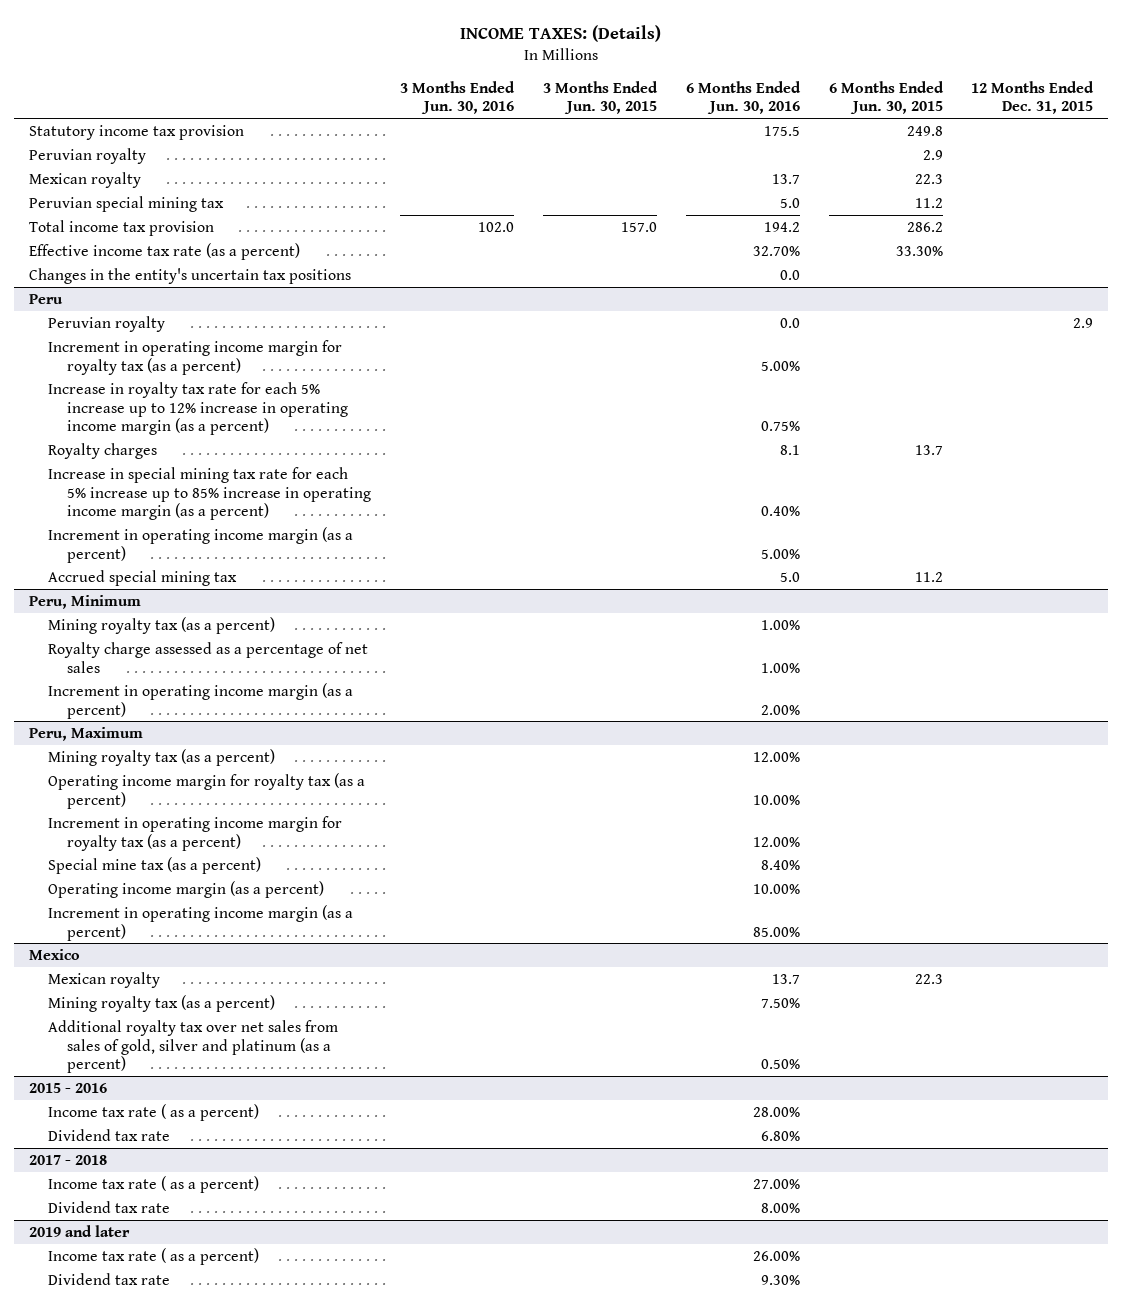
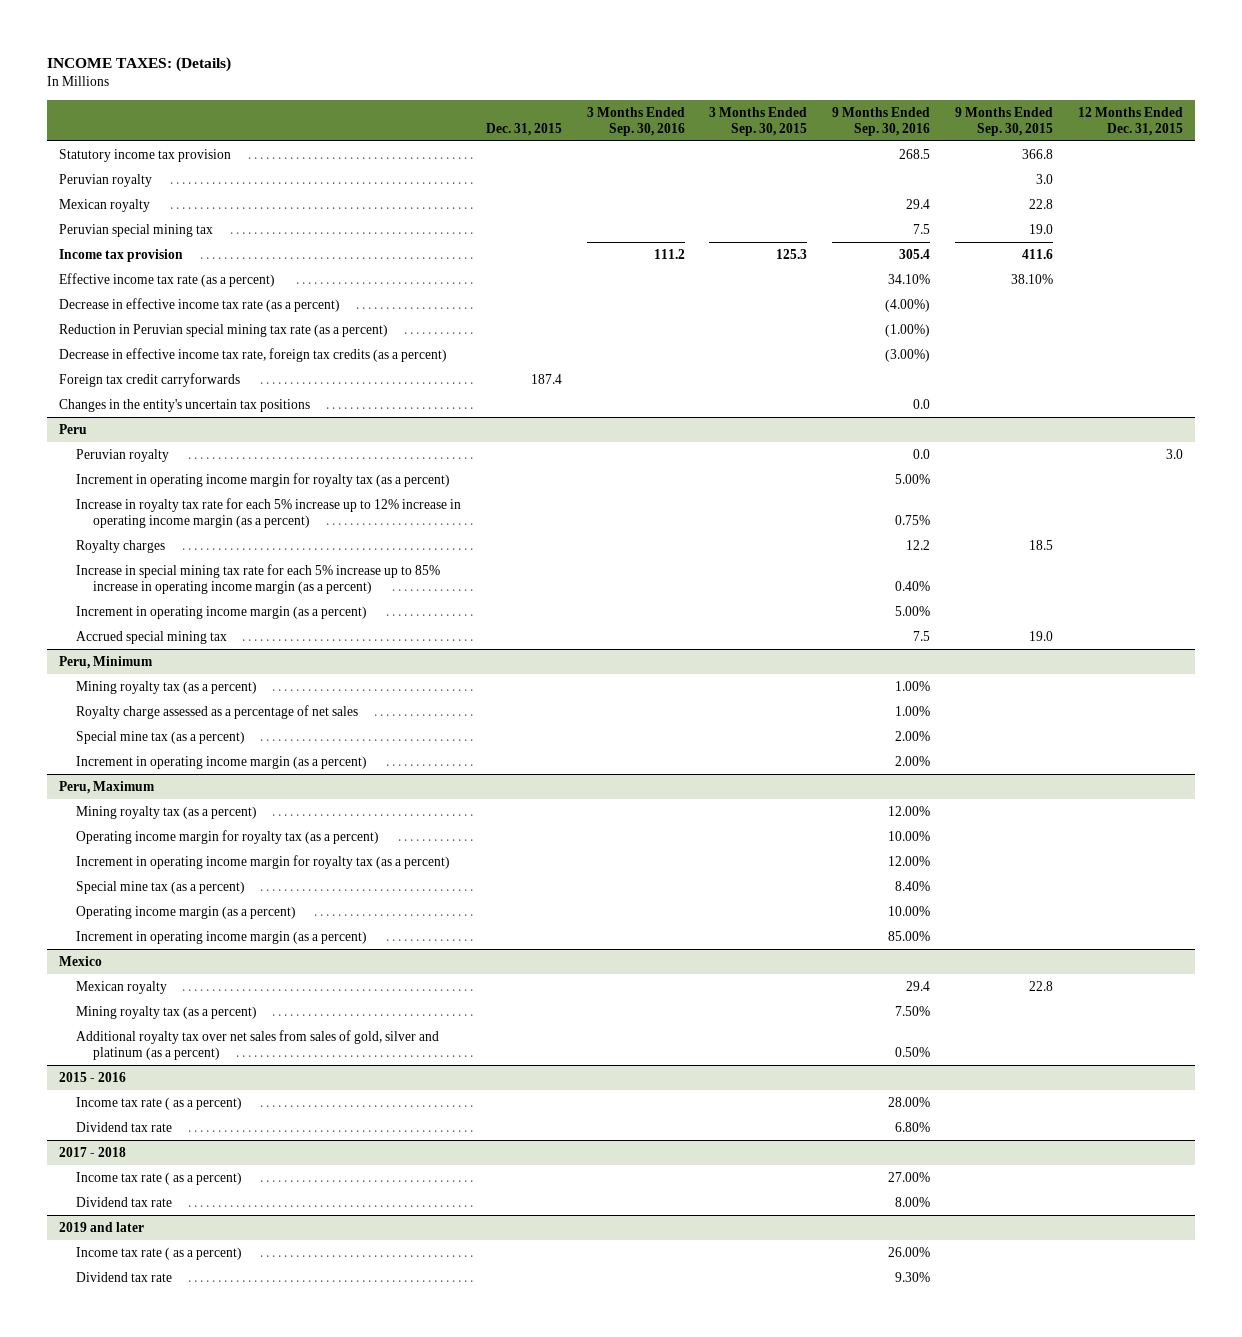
[400,80,516,115] 3 Months Ended Jun. 30, 2016 -> none
[542,80,658,115] 3 Months Ended Jun. 30, 2015 -> none
[685,80,801,115] 6 Months Ended Jun. 30, 2016 -> none
[828,80,944,115] 6 Months Ended Jun. 30, 2015 -> none
none -> [485,122,562,136] Dec. 31, 2015
none -> [586,106,685,136] 3 Months Ended Sep. 30, 2016
none -> [709,106,808,136] 3 Months Ended Sep. 30, 2015
none -> [832,106,931,136] 9 Months Ended Sep. 30, 2016
none -> [955,106,1054,136] 9 Months Ended Sep. 30, 2015
[28,219,214,236] Total income tax provision -> [59,249,184,263] Income tax provision
none -> [59,298,341,313] Decrease in effective income tax rate (as a percent)
none -> [59,324,389,338] Reduction in Peruvian special mining tax rate (as a percent)
none -> [59,348,448,363] Decrease in effective income tax rate, foreign tax credits (as a percent)
none -> [59,373,241,388] Foreign tax credit carryforwards
[1073,317,1094,328] 2.9 -> [1166,449,1184,460] 3.0
none -> [75,731,245,745] Special mine tax (as a percent)

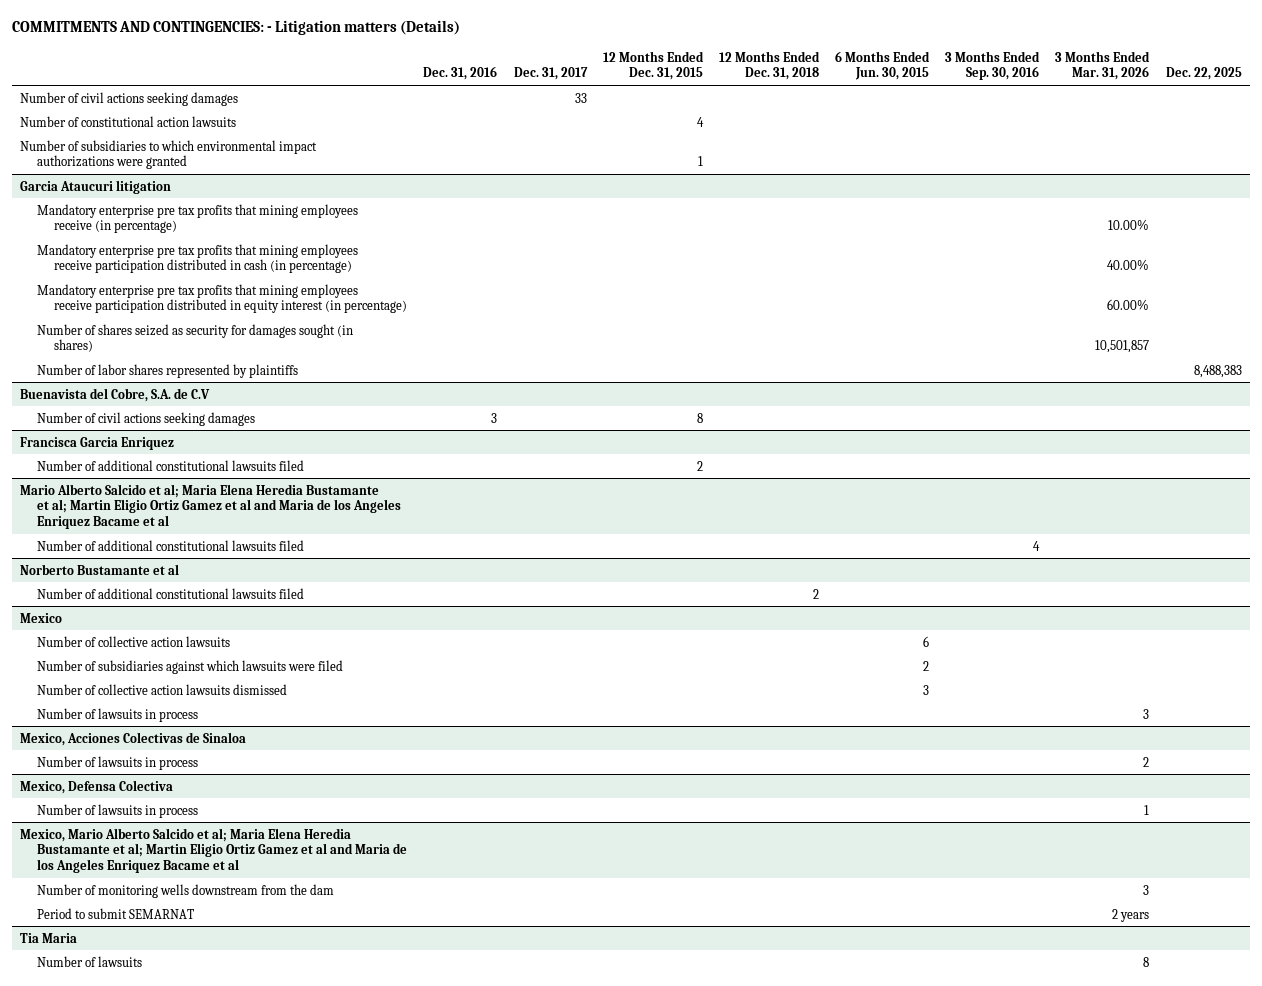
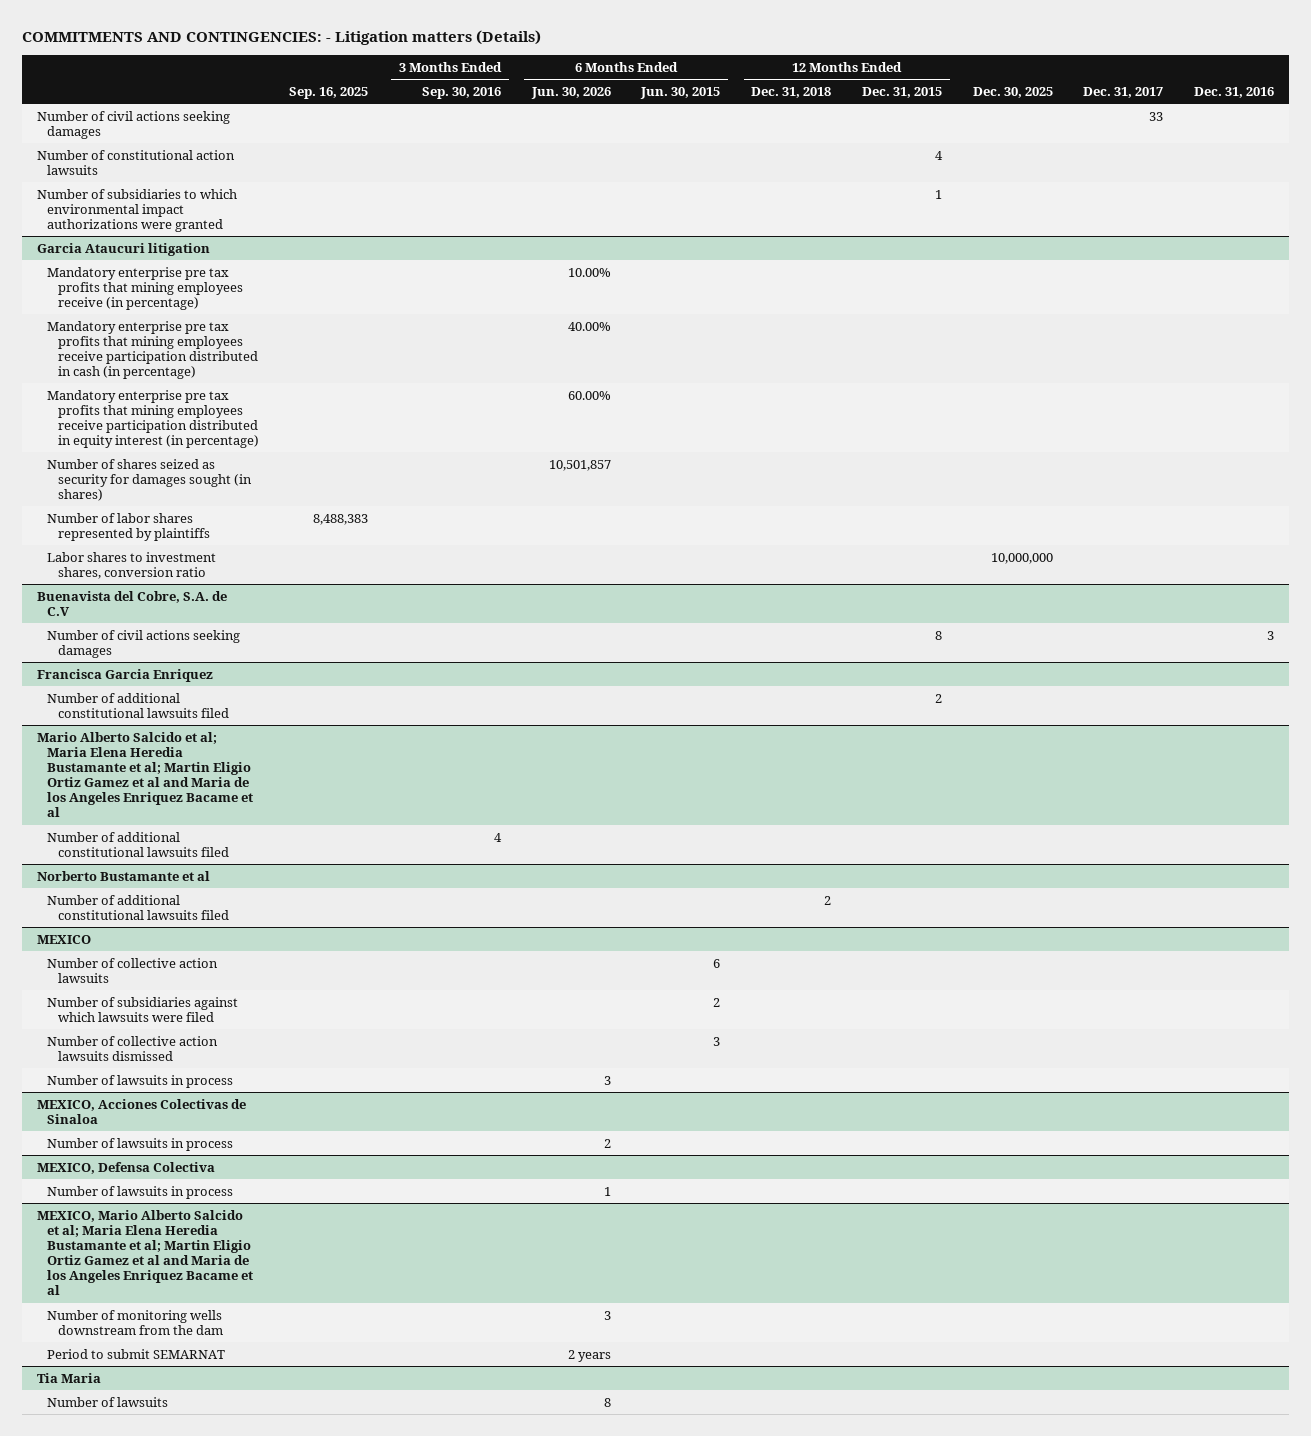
[1055,50,1151,81] 3 Months Ended Mar. 31, 2026 -> none
[1165,67,1242,81] Dec. 22, 2025 -> none
none -> [289,86,369,99] Sep. 16, 2025
none -> [530,86,611,99] Jun. 30, 2026
none -> [972,86,1053,98] Dec. 30, 2025
none -> [47,551,217,579] Labor shares to investment shares, conversion ratio
[20,612,63,623] Mexico -> [37,934,92,944] MEXICO
[20,731,247,746] Mexico, Acciones Colectivas de Sinaloa -> [37,1098,247,1124] MEXICO, Acciones Colectivas de Sinaloa
[20,779,174,794] Mexico, Defensa Colectiva -> [37,1161,216,1174] MEXICO, Defensa Colectiva
[20,827,408,873] Mexico, Mario Alberto Salcido et al; Maria Elena Heredia Bustamante et al; Martin Eligio Ortiz Gamez et al and Maria de los Angeles Enriquez Bacame et al -> [37,1209,254,1296] MEXICO, Mario Alberto Salcido et al; Maria Elena Heredia Bustamante et al; Martin Eligio Ortiz Gamez et al and Maria de los Angeles Enriquez Bacame et al

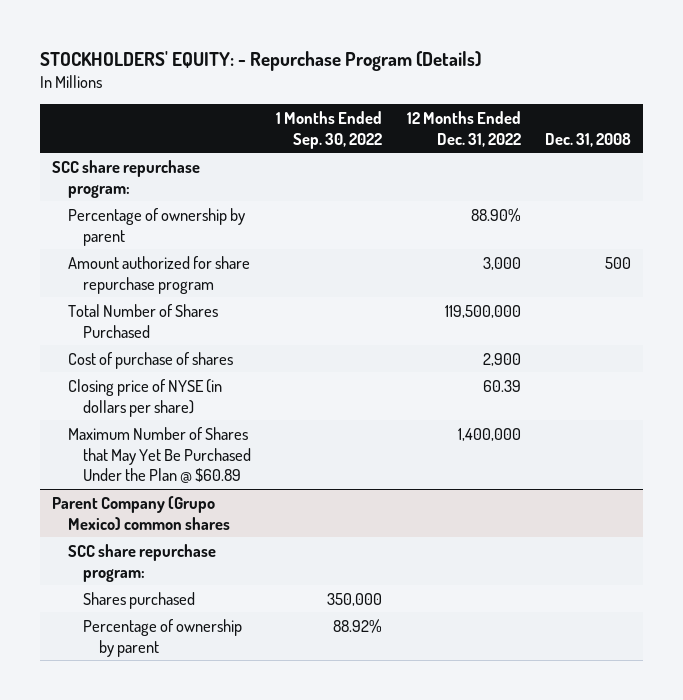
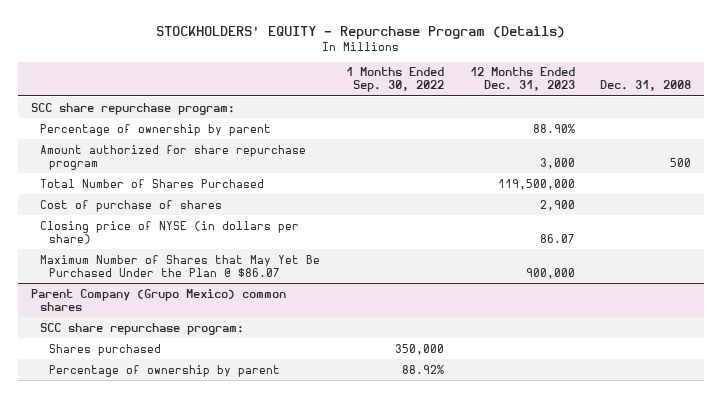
[40,50,482,71] STOCKHOLDERS' EQUITY: - Repurchase Program (Details) -> [156,25,566,40] STOCKHOLDERS' EQUITY - Repurchase Program (Details)
[406,110,521,147] 12 Months Ended Dec. 31, 2022 -> none
none -> [469,67,575,92] 12 Months Ended Dec. 31, 2023
[67,426,252,484] Maximum Number of Shares that May Yet Be Purchased Under the Plan @ $60.89 -> [40,254,321,277] Maximum Number of Shares that May Yet Be Purchased Under the Plan @ $86.07

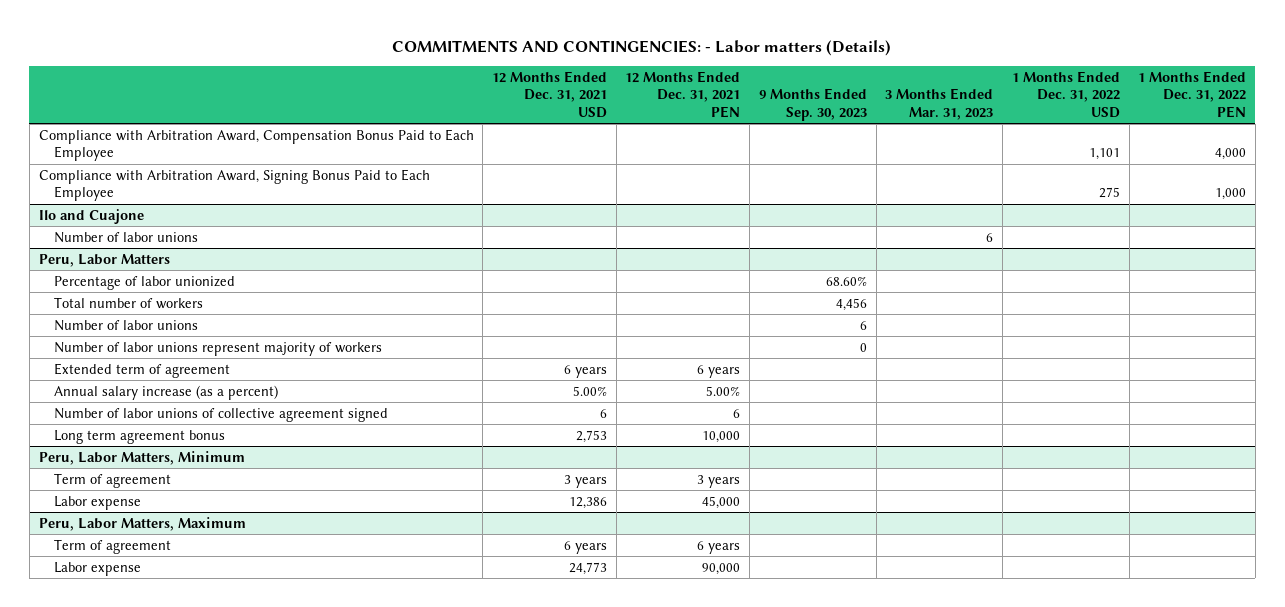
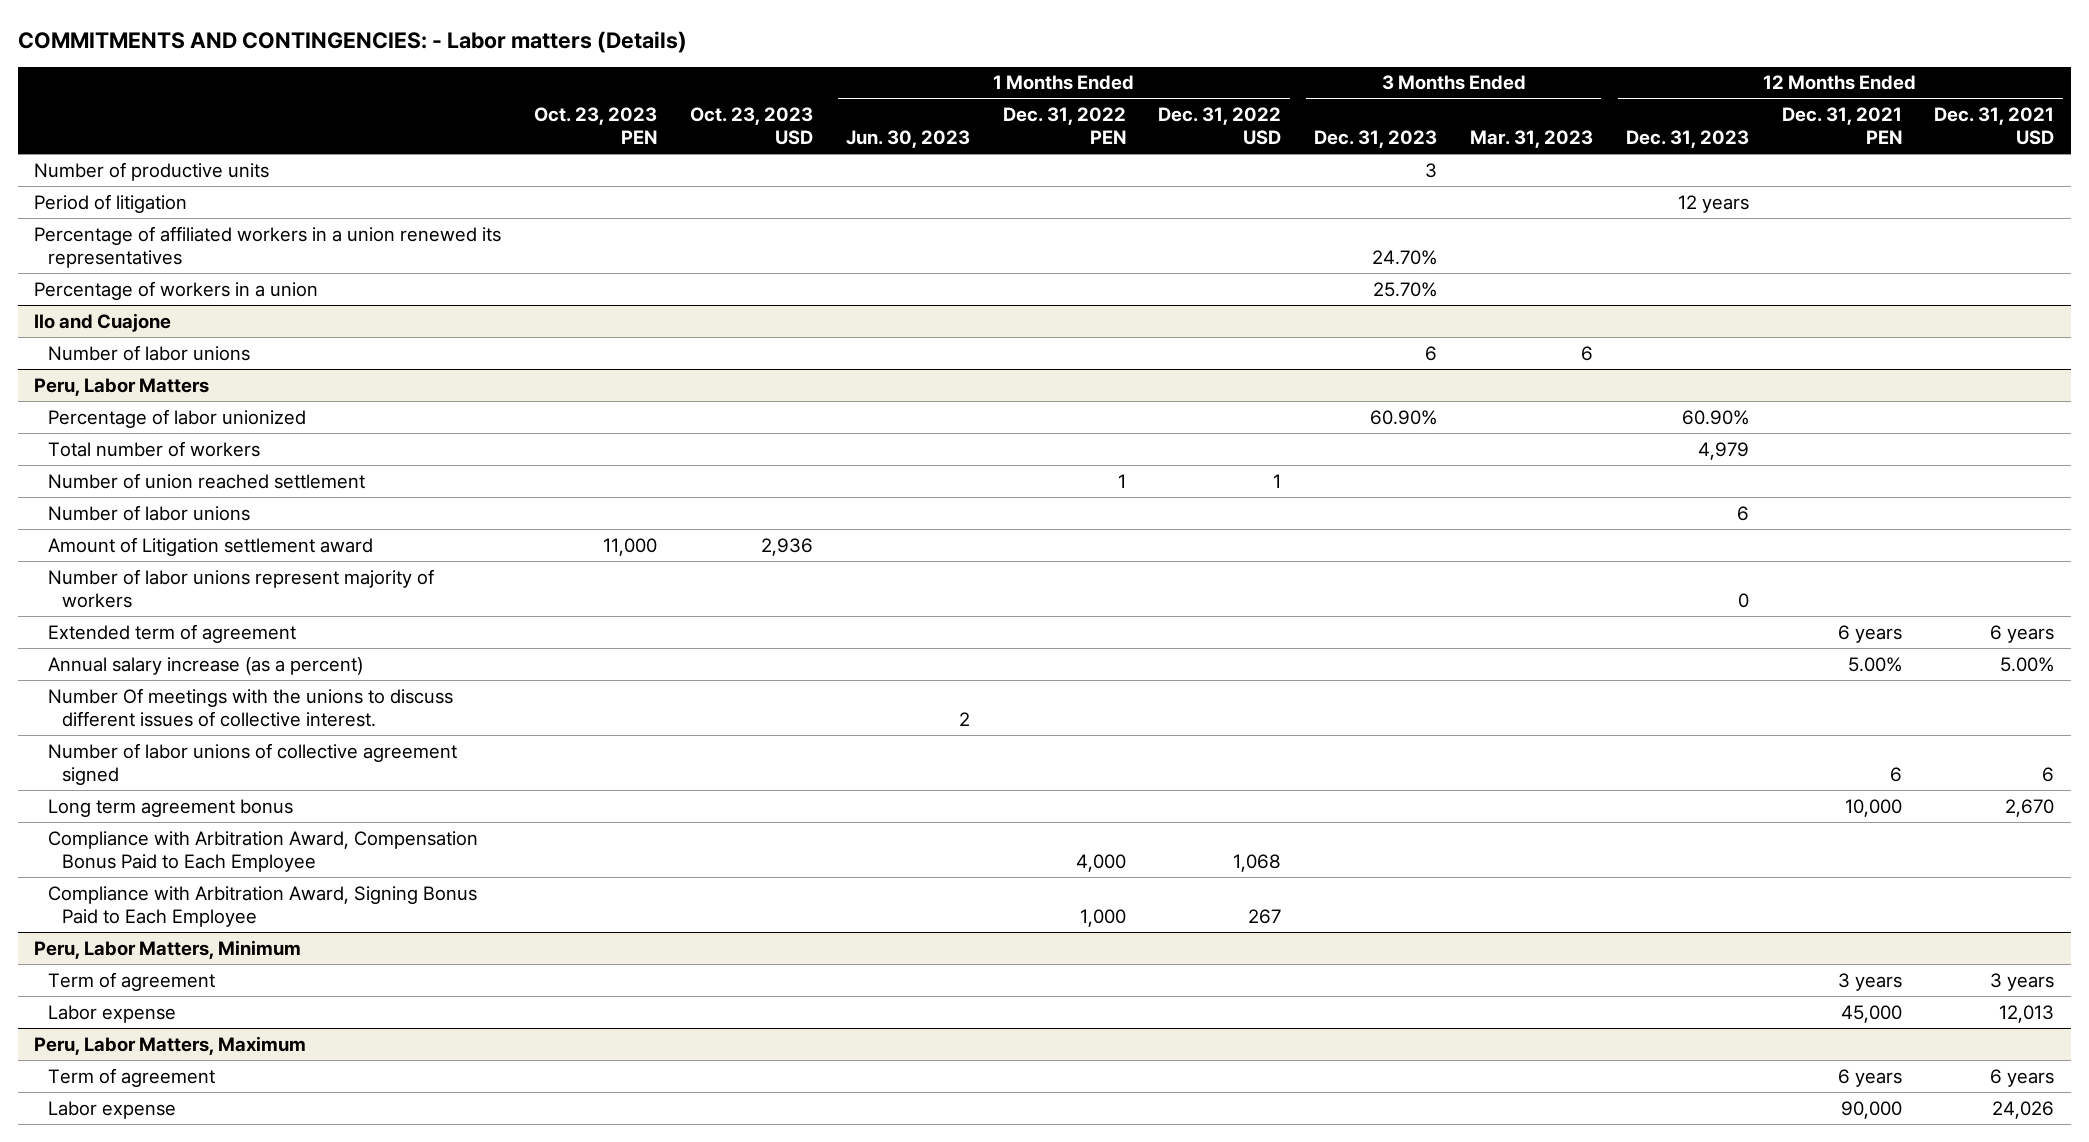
[758,88,867,121] 9 Months Ended Sep. 30, 2023 -> none
none -> [534,106,658,145] Oct. 23, 2023 PEN
none -> [690,106,814,146] Oct. 23, 2023 USD
none -> [845,130,970,149] Jun. 30, 2023
none -> [1314,130,1438,149] Dec. 31, 2023
none -> [1625,130,1749,149] Dec. 31, 2023
[38,128,474,162] Compliance with Arbitration Award, Compensation Bonus Paid to Each Employee -> none
[38,168,430,202] Compliance with Arbitration Award, Signing Bonus Paid to Each Employee -> none
none -> [34,161,270,181] Number of productive units
none -> [34,193,188,213] Period of litigation
none -> [34,225,502,268] Percentage of affiliated workers in a union renewed its representatives
none -> [34,280,319,300] Percentage of workers in a union
none -> [48,472,366,489] Number of union reached settlement
none -> [48,536,374,556] Amount of Litigation settlement award
none -> [48,687,454,727] Number Of meetings with the unions to discuss different issues of collective interest.
[576,429,608,443] 2,753 -> [2005,798,2055,817] 2,670
none -> [48,830,479,872] Compliance with Arbitration Award, Compensation Bonus Paid to Each Employee
none -> [48,885,478,927] Compliance with Arbitration Award, Signing Bonus Paid to Each Employee
[569,496,608,509] 12,386 -> [1999,1004,2055,1023] 12,013
[569,561,608,575] 24,773 -> [1992,1100,2055,1119] 24,026

